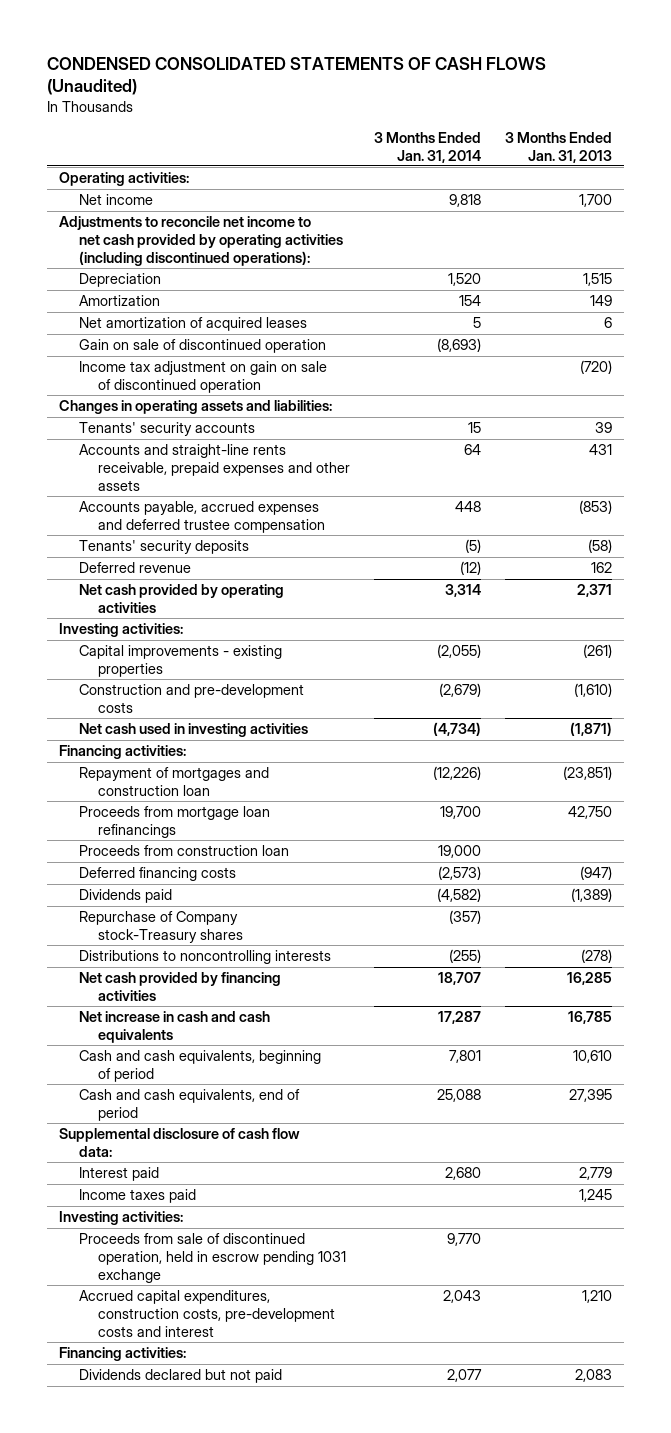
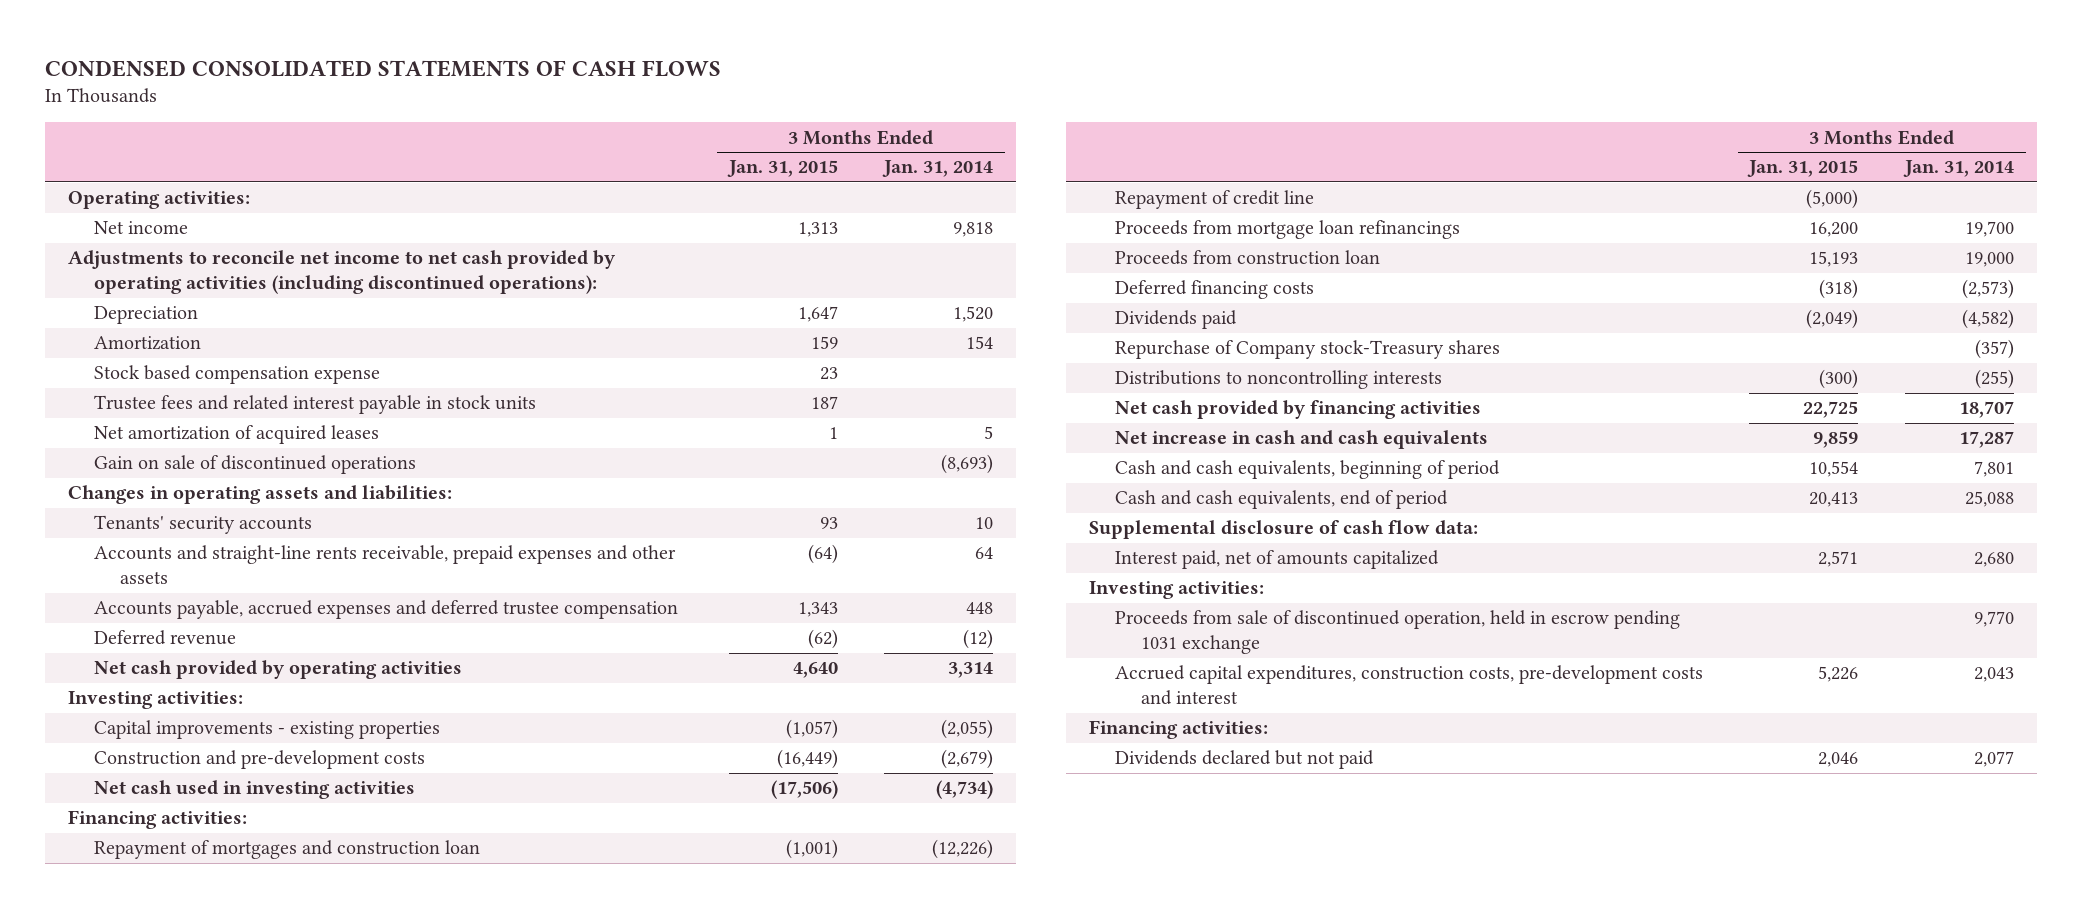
[46,56,546,96] CONDENSED CONSOLIDATED STATEMENTS OF CASH FLOWS (Unaudited) -> [44,59,721,77] CONDENSED CONSOLIDATED STATEMENTS OF CASH FLOWS
[504,131,612,163] 3 Months Ended Jan. 31, 2013 -> none
none -> [726,160,838,178] Jan. 31, 2015
none -> [94,365,381,385] Stock based compensation expense
none -> [94,395,537,415] Trustee fees and related interest payable in stock units
[78,361,327,393] Income tax adjustment on gain on sale of discontinued operation -> none
[78,339,326,354] Gain on sale of discontinued operation -> [94,455,417,475] Gain on sale of discontinued operations
[468,422,482,434] 15 -> [975,517,994,530] 10
[78,540,249,555] Tenants' security deposits -> none
none -> [1115,190,1315,210] Repayment of credit line
[78,1189,196,1204] Income taxes paid -> none
[78,1167,159,1182] Interest paid -> [1115,550,1440,570] Interest paid, net of amounts capitalized

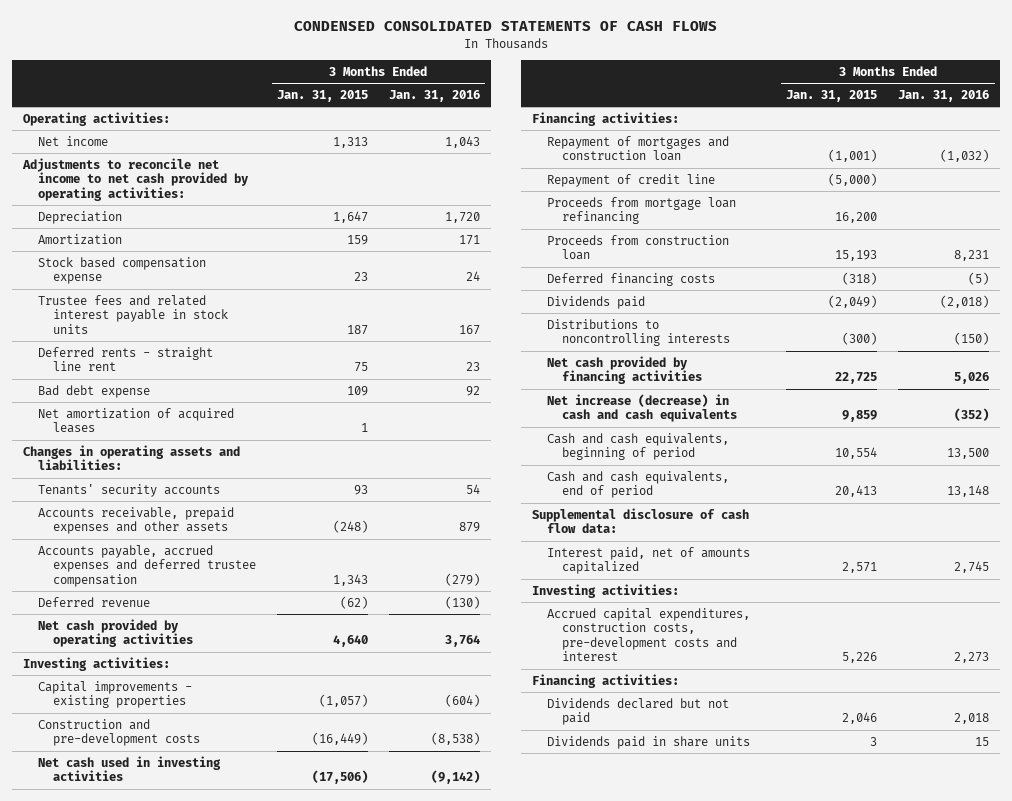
[882,160,994,178] Jan. 31, 2014 -> none
none -> [389,89,481,102] Jan. 31, 2016
[68,250,617,295] Adjustments to reconcile net income to net cash provided by operating activities (including discontinued operations): -> [21,157,249,201] Adjustments to reconcile net income to net cash provided by operating activities:
none -> [37,346,213,372] Deferred rents - straight line rent
none -> [37,384,150,398] Bad debt expense
[94,455,417,475] Gain on sale of discontinued operations -> none
[94,545,677,585] Accounts and straight-line rents receivable, prepaid expenses and other assets -> [37,506,234,535] Accounts receivable, prepaid expenses and other assets
[807,544,838,565] (64) -> [332,520,368,534] (248)
[1115,220,1461,240] Proceeds from mortgage loan refinancings -> [546,196,736,225] Proceeds from mortgage loan refinancing
[1115,340,1501,360] Repurchase of Company stock-Treasury shares -> none
[1115,430,1489,450] Net increase in cash and cash equivalents -> [546,393,737,423] Net increase (decrease) in cash and cash equivalents
[1115,610,1681,655] Proceeds from sale of discontinued operation, held in escrow pending 1031 exchange -> none
none -> [546,735,750,749] Dividends paid in share units

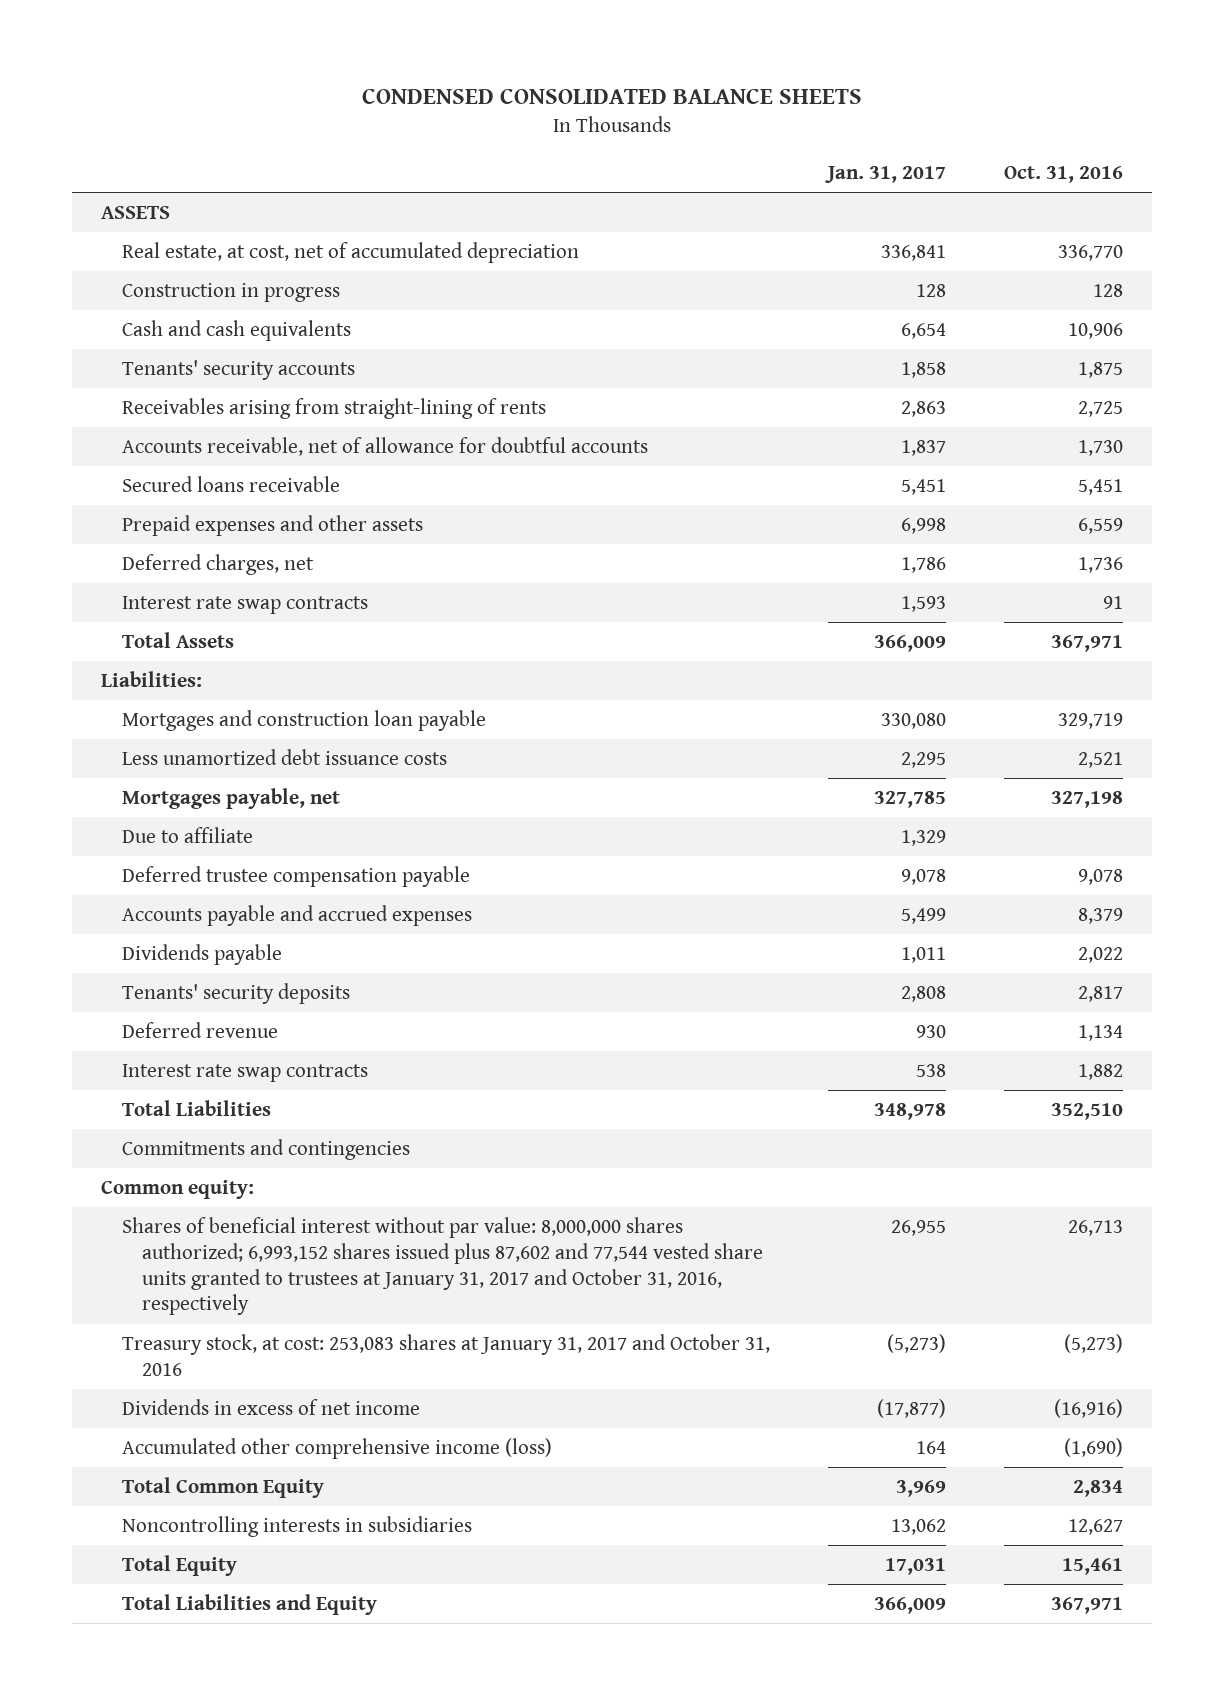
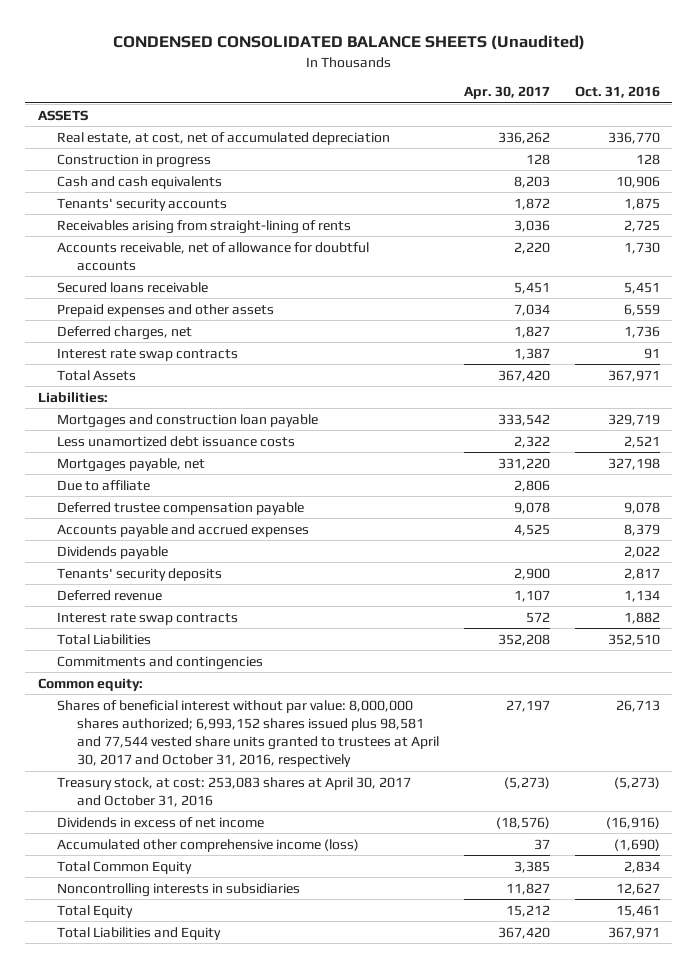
[361,89,862,105] CONDENSED CONSOLIDATED BALANCE SHEETS -> [112,35,585,51] CONDENSED CONSOLIDATED BALANCE SHEETS (Unaudited)
[824,166,946,184] Jan. 31, 2017 -> none
none -> [463,86,550,100] Apr. 30, 2017
[121,1217,764,1316] Shares of beneficial interest without par value: 8,000,000 shares authorized; 6,993,152 shares issued plus 87,602 and 77,544 vested share units granted to trustees at January 31, 2017 and October 31, 2016, respectively -> [57,699,439,768] Shares of beneficial interest without par value: 8,000,000 shares authorized; 6,993,152 shares issued plus 98,581 and 77,544 vested share units granted to trustees at April 30, 2017 and October 31, 2016, respectively
[121,1334,770,1376] Treasury stock, at cost: 253,083 shares at January 31, 2017 and October 31, 2016 -> [57,776,412,807] Treasury stock, at cost: 253,083 shares at April 30, 2017 and October 31, 2016

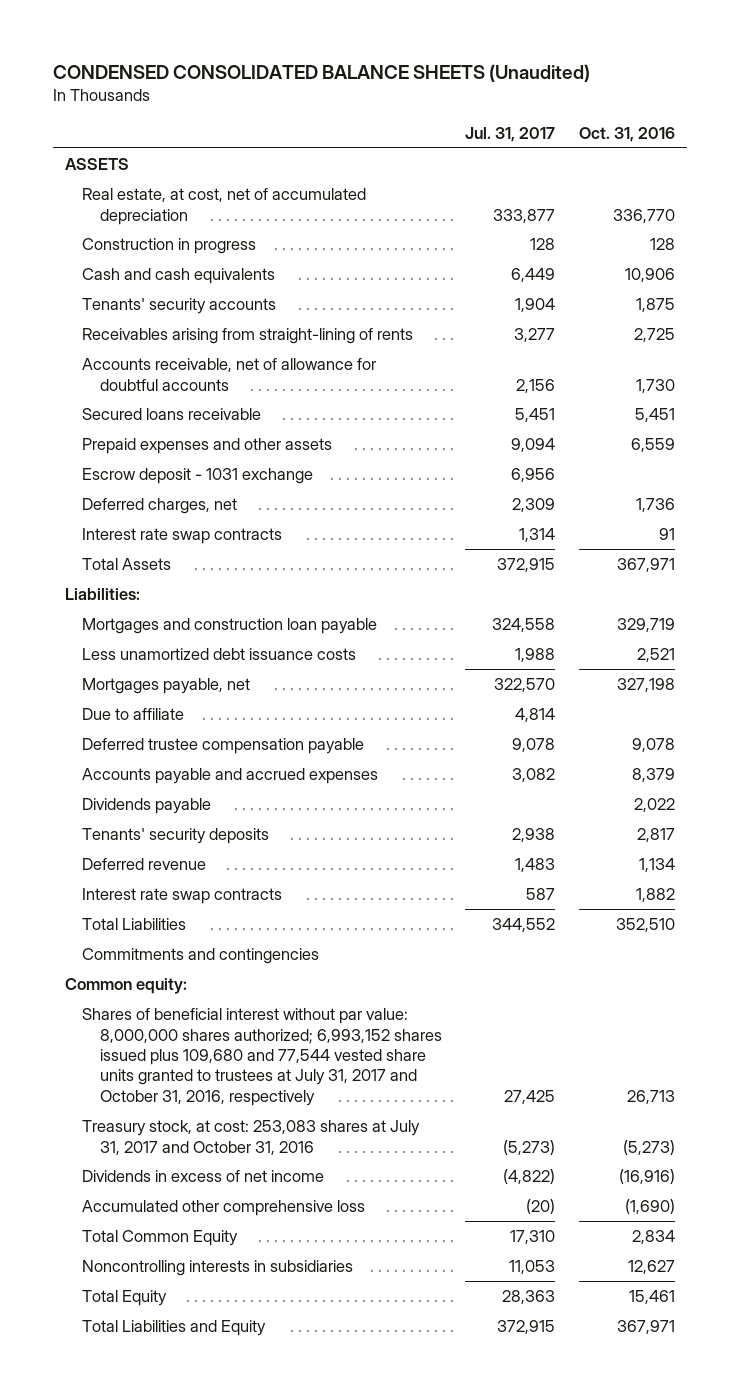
[463,86,550,100] Apr. 30, 2017 -> none
none -> [465,127,556,143] Jul. 31, 2017
none -> [82,468,314,485] Escrow deposit - 1031 exchange
[57,699,439,768] Shares of beneficial interest without par value: 8,000,000 shares authorized; 6,993,152 shares issued plus 98,581 and 77,544 vested share units granted to trustees at April 30, 2017 and October 31, 2016, respectively -> [82,1008,442,1106] Shares of beneficial interest without par value: 8,000,000 shares authorized; 6,993,152 shares issued plus 109,680 and 77,544 vested share units granted to trustees at July 31, 2017 and October 31, 2016, respectively
[57,776,412,807] Treasury stock, at cost: 253,083 shares at April 30, 2017 and October 31, 2016 -> [82,1120,421,1155] Treasury stock, at cost: 253,083 shares at July 31, 2017 and October 31, 2016
[57,838,360,852] Accumulated other comprehensive income (loss) -> [82,1200,366,1217] Accumulated other comprehensive loss

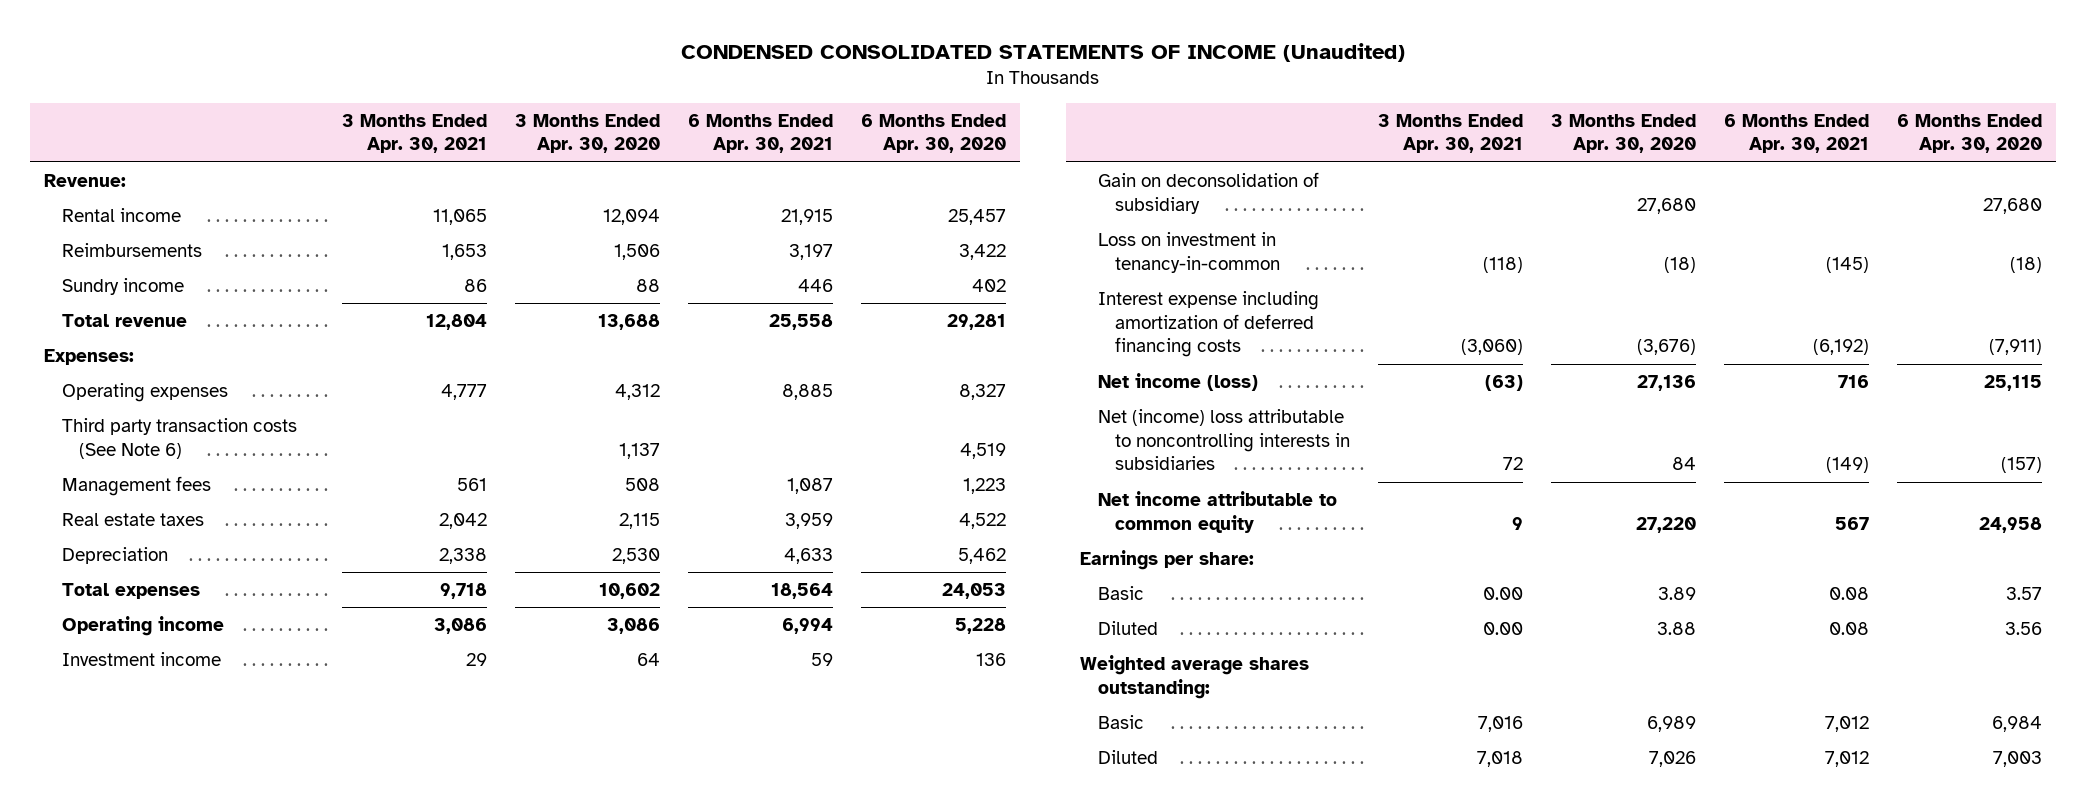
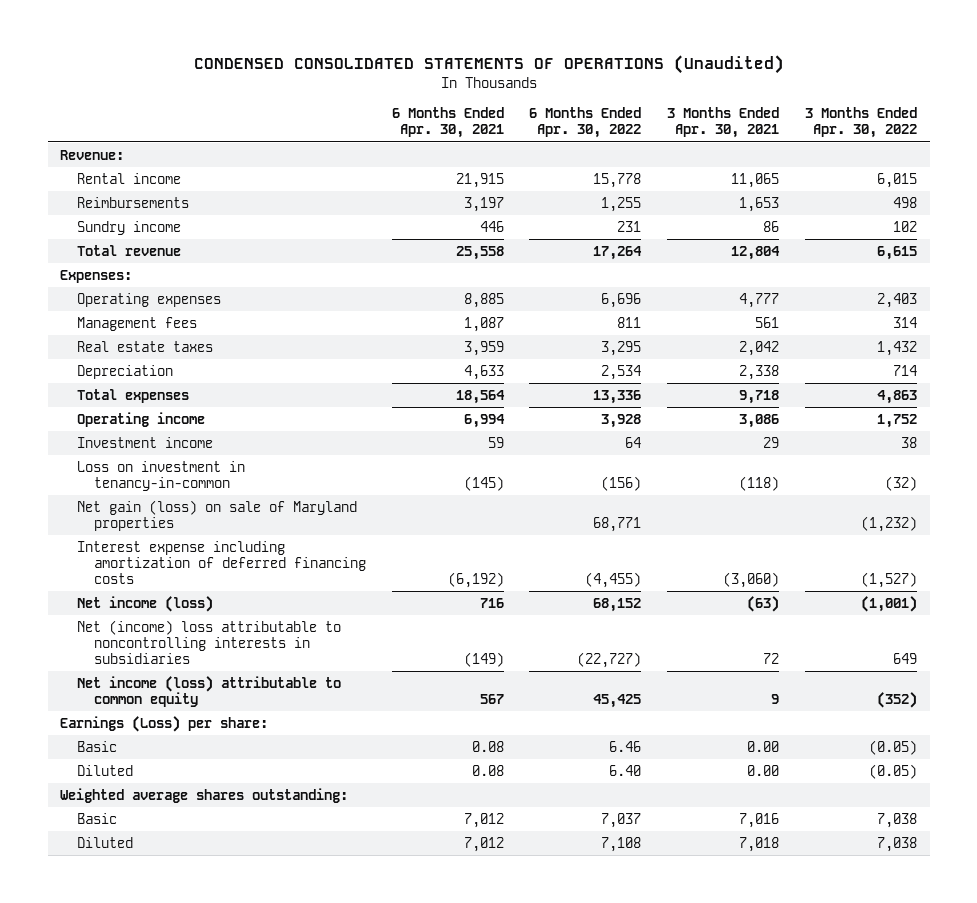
[681,43,1406,63] CONDENSED CONSOLIDATED STATEMENTS OF INCOME (Unaudited) -> [193,54,784,74] CONDENSED CONSOLIDATED STATEMENTS OF OPERATIONS (Unaudited)
[515,113,661,154] 3 Months Ended Apr. 30, 2020 -> none
[860,113,1006,154] 6 Months Ended Apr. 30, 2020 -> none
none -> [529,107,642,139] 6 Months Ended Apr. 30, 2022
none -> [804,107,917,139] 3 Months Ended Apr. 30, 2022
[61,418,297,459] Third party transaction costs (See Note 6) -> none
[1097,172,1319,214] Gain on deconsolidation of subsidiary -> none
none -> [77,499,358,532] Net gain (loss) on sale of Maryland properties
[1097,491,1337,533] Net income attributable to common equity -> [77,675,342,708] Net income (loss) attributable to common equity
[1080,550,1255,571] Earnings per share: -> [60,715,269,732] Earnings (Loss) per share:

